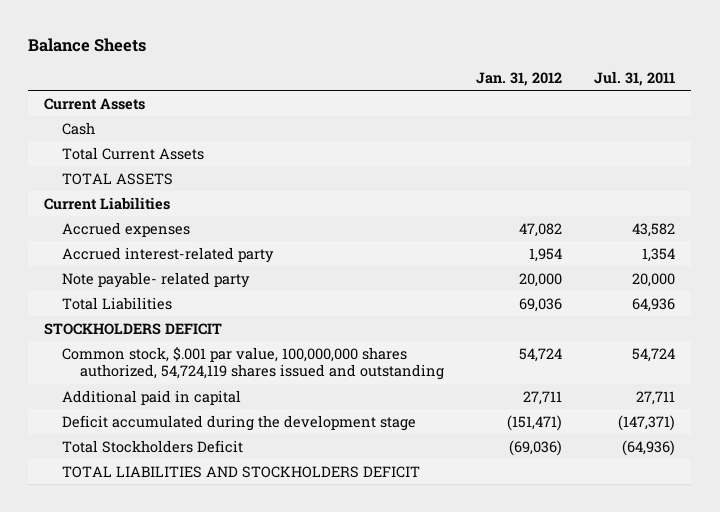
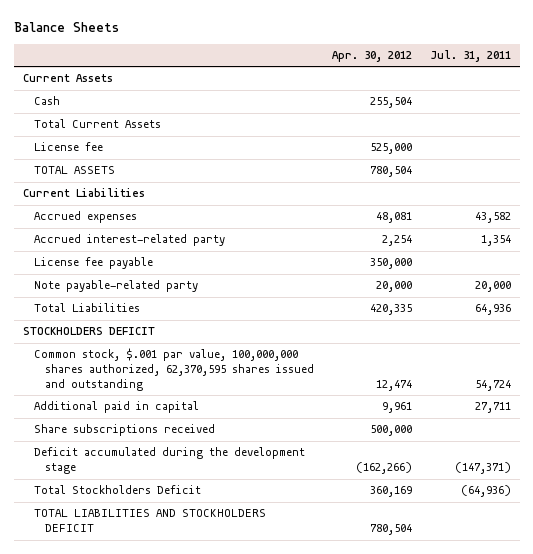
[476,71,563,86] Jan. 31, 2012 -> none
none -> [331,50,412,62] Apr. 30, 2012
none -> [33,142,103,152] License fee
none -> [33,257,153,270] License fee payable
[62,271,251,288] Note payable- related party -> [33,280,198,293] Note payable-related party
[62,346,445,381] Common stock, $.001 par value, 100,000,000 shares authorized, 54,724,119 shares issued and outstanding -> [33,348,314,392] Common stock, $.001 par value, 100,000,000 shares authorized, 62,370,595 shares issued and outstanding
none -> [33,424,215,437] Share subscriptions received

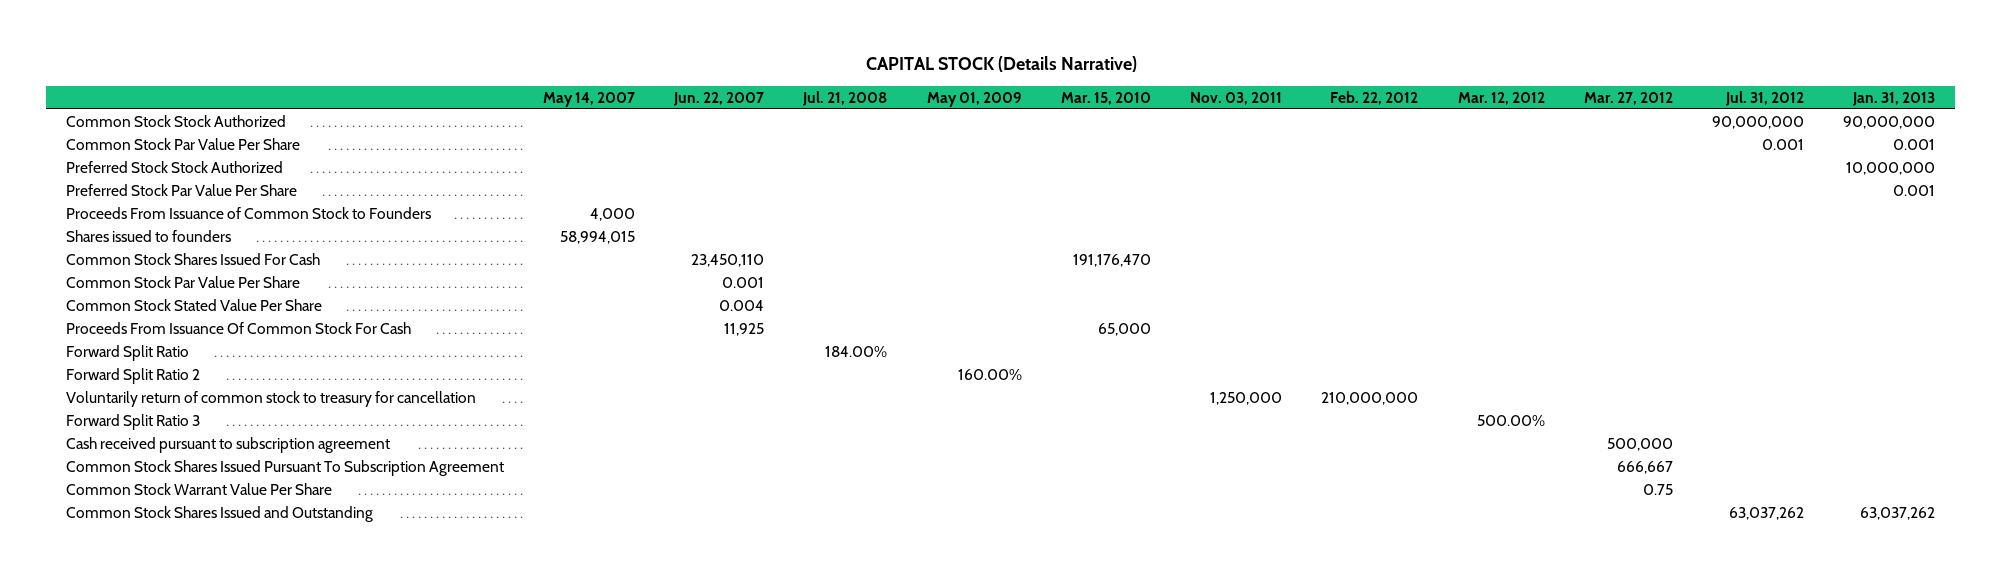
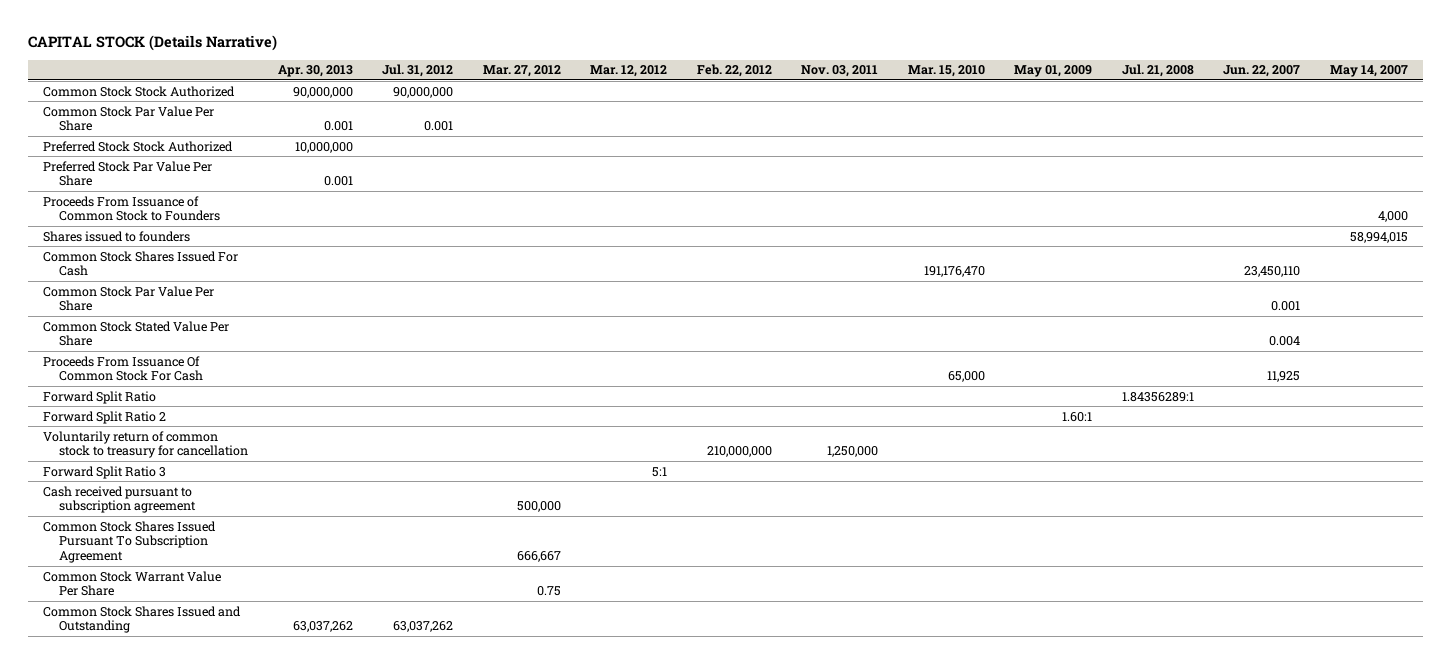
[1852,91,1936,106] Jan. 31, 2013 -> none
none -> [277,65,353,78] Apr. 30, 2013
[825,345,888,357] 184.00% -> [1121,391,1194,402] 1.84356289:1
[957,368,1022,380] 160.00% -> [1062,411,1093,422] 1.60:1
[1476,414,1545,426] 500.00% -> [652,466,668,477] 5:1

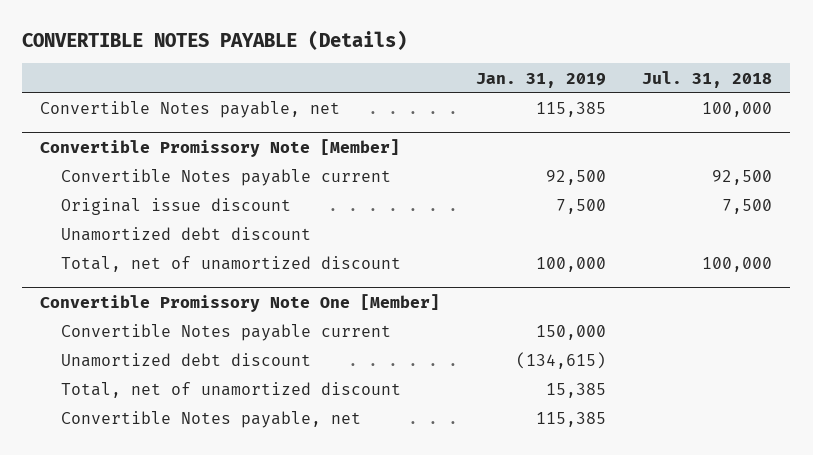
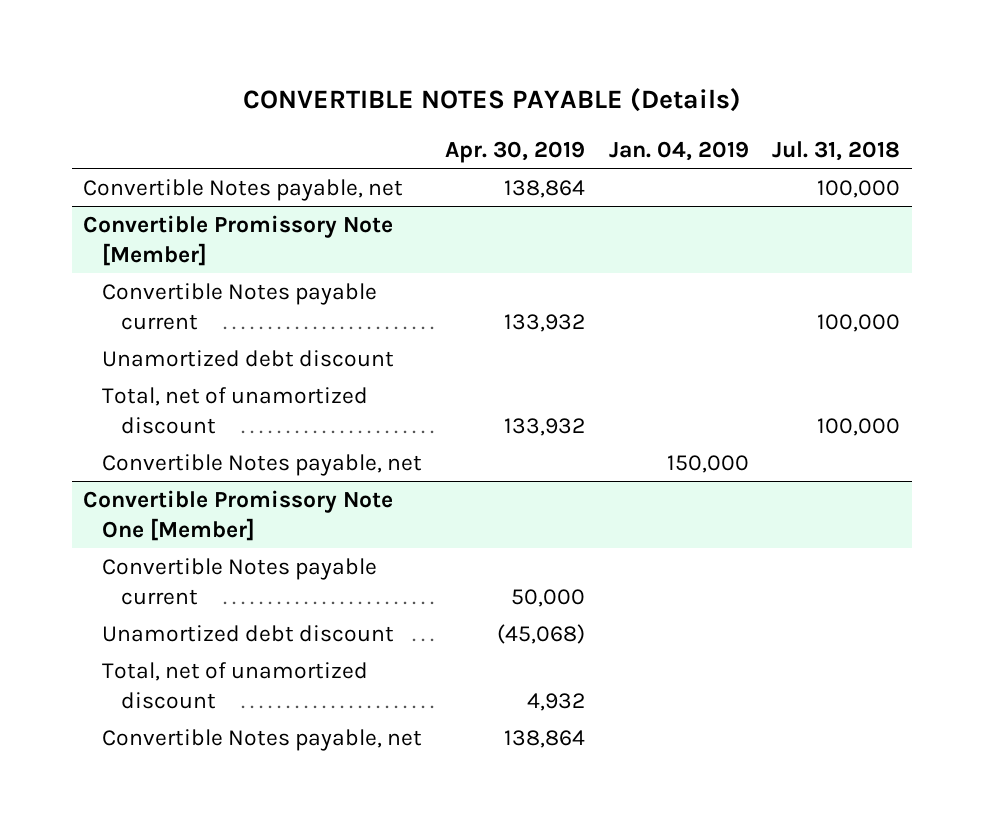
[476,72,607,88] Jan. 31, 2019 -> none
none -> [445,140,586,163] Apr. 30, 2019
none -> [608,140,749,161] Jan. 04, 2019
[61,198,292,216] Original issue discount -> none
[712,170,773,186] 92,500 -> [817,313,901,332] 100,000
none -> [102,454,423,477] Convertible Notes payable, net

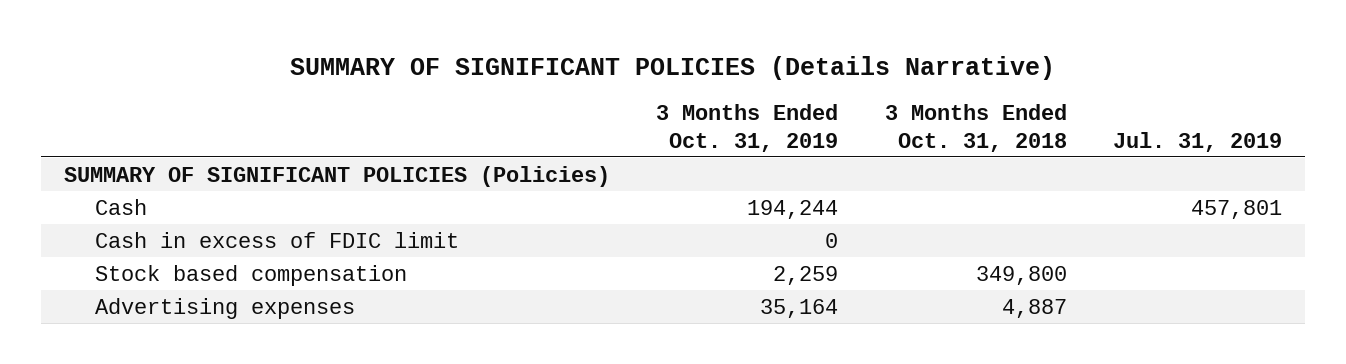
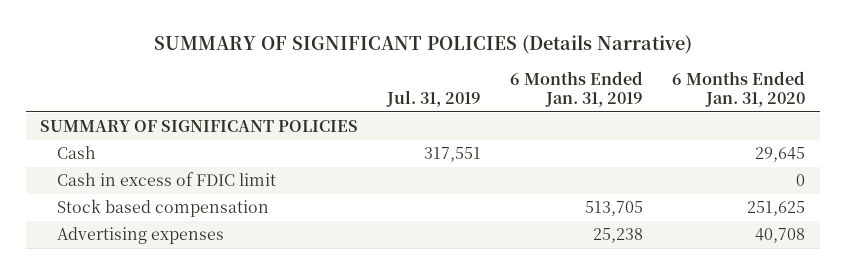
[656,104,839,152] 3 Months Ended Oct. 31, 2019 -> none
[884,104,1067,152] 3 Months Ended Oct. 31, 2018 -> none
none -> [510,71,644,108] 6 Months Ended Jan. 31, 2019
none -> [672,71,806,108] 6 Months Ended Jan. 31, 2020
[63,165,610,187] SUMMARY OF SIGNIFICANT POLICIES (Policies) -> [40,120,359,133] SUMMARY OF SIGNIFICANT POLICIES
[1190,199,1282,219] 457,801 -> [424,147,482,163] 317,551

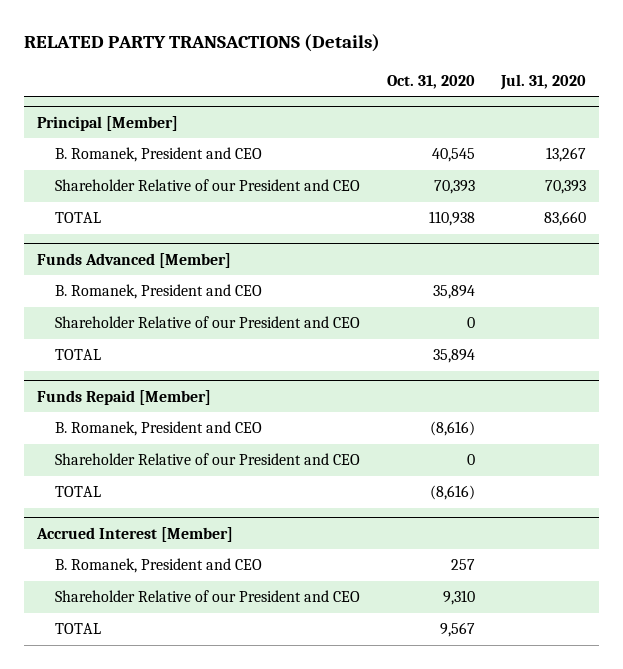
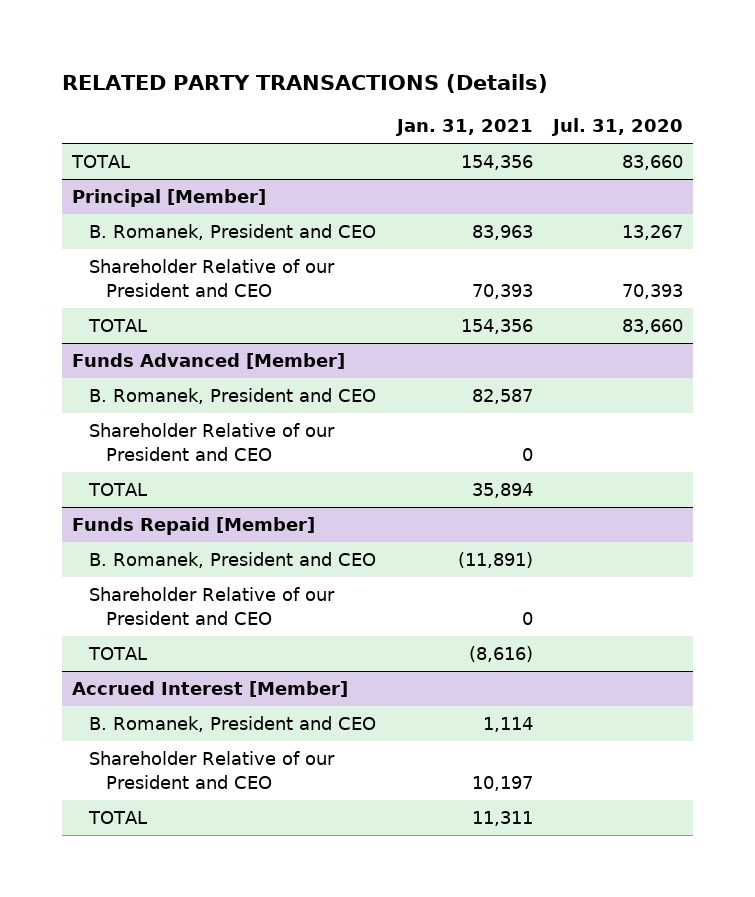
[386,74,475,89] Oct. 31, 2020 -> none
none -> [394,119,533,137] Jan. 31, 2021
none -> [70,155,130,169] TOTAL

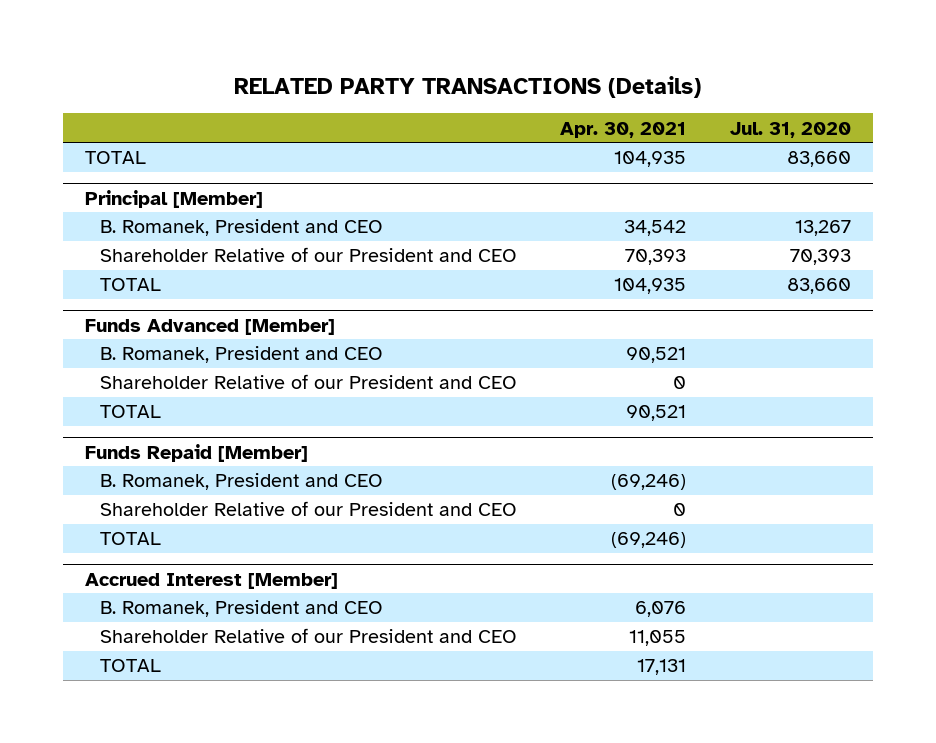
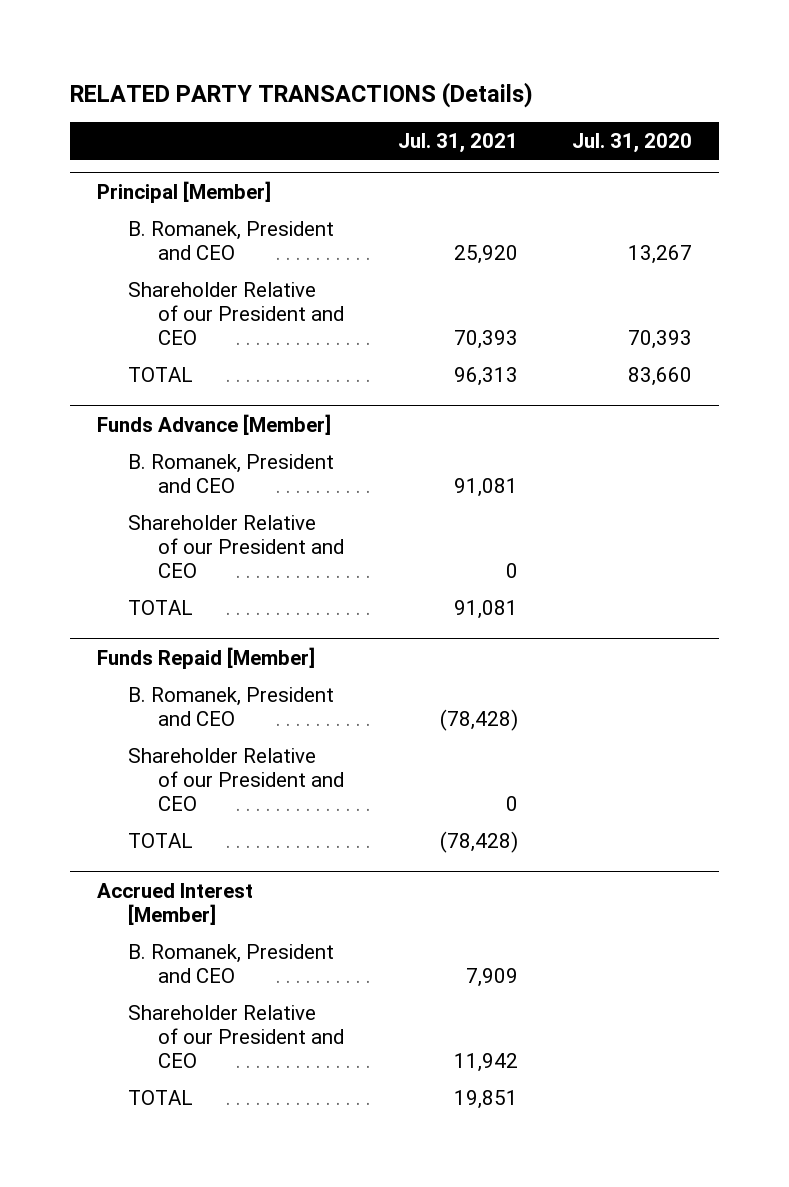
[560,121,687,138] Apr. 30, 2021 -> none
none -> [397,133,518,154] Jul. 31, 2021
[84,151,146,165] TOTAL -> none
[84,318,335,335] Funds Advanced [Member] -> none
[99,346,383,364] B. Romanek, President and CEO -> none
[99,374,517,390] Shareholder Relative of our President and CEO -> none
[99,405,161,419] TOTAL -> none
none -> [97,413,332,435] Funds Advance [Member]
none -> [127,454,334,493] B. Romanek, President and CEO
none -> [127,515,344,578] Shareholder Relative of our President and CEO
none -> [127,600,193,616] TOTAL

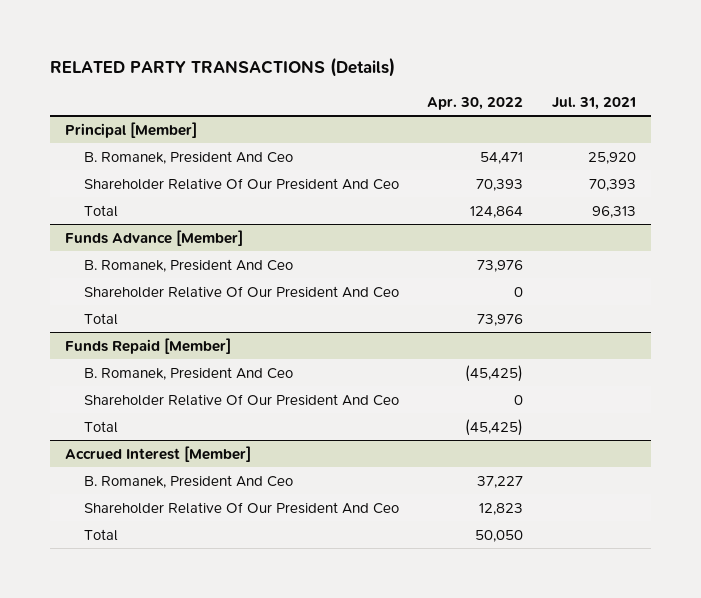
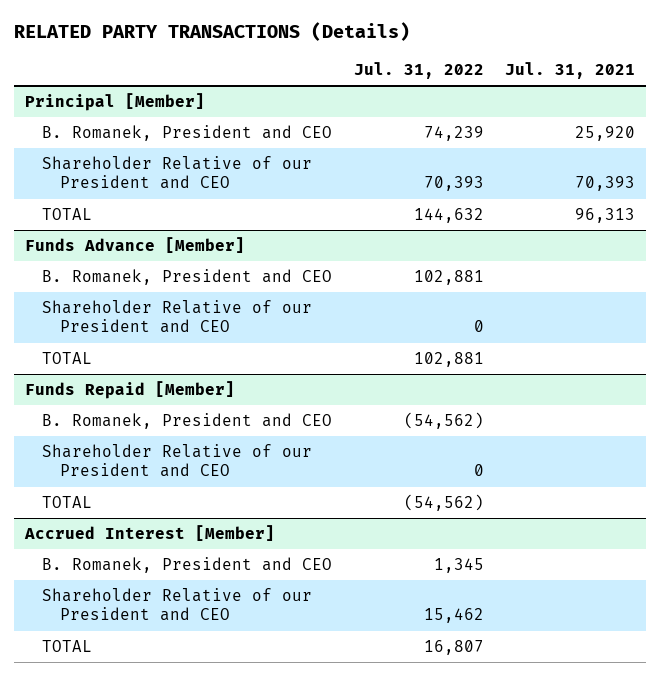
[427,96,524,110] Apr. 30, 2022 -> none
none -> [353,62,484,80] Jul. 31, 2022
[83,150,293,164] B. Romanek, President And Ceo -> [42,125,333,142] B. Romanek, President and CEO
[83,177,399,190] Shareholder Relative Of Our President And Ceo -> [42,156,313,190] Shareholder Relative of our President and CEO
[83,204,118,217] Total -> [42,208,93,221] TOTAL
[83,258,293,272] B. Romanek, President And Ceo -> [42,269,333,286] B. Romanek, President and CEO
[83,285,399,298] Shareholder Relative Of Our President And Ceo -> [42,300,313,334] Shareholder Relative of our President and CEO
[83,312,118,325] Total -> [42,352,93,365] TOTAL
[83,366,293,380] B. Romanek, President And Ceo -> [42,413,333,430] B. Romanek, President and CEO
[83,393,399,406] Shareholder Relative Of Our President And Ceo -> [42,444,313,478] Shareholder Relative of our President and CEO
[83,420,118,433] Total -> [42,496,93,509] TOTAL
[83,474,293,488] B. Romanek, President And Ceo -> [42,557,333,574] B. Romanek, President and CEO
[83,501,399,514] Shareholder Relative Of Our President And Ceo -> [42,588,313,622] Shareholder Relative of our President and CEO
[83,528,118,541] Total -> [42,640,93,653] TOTAL

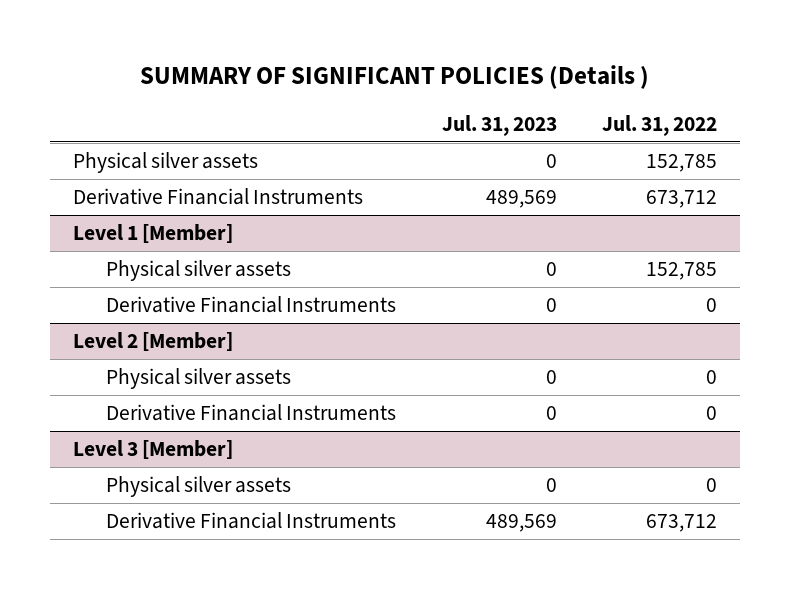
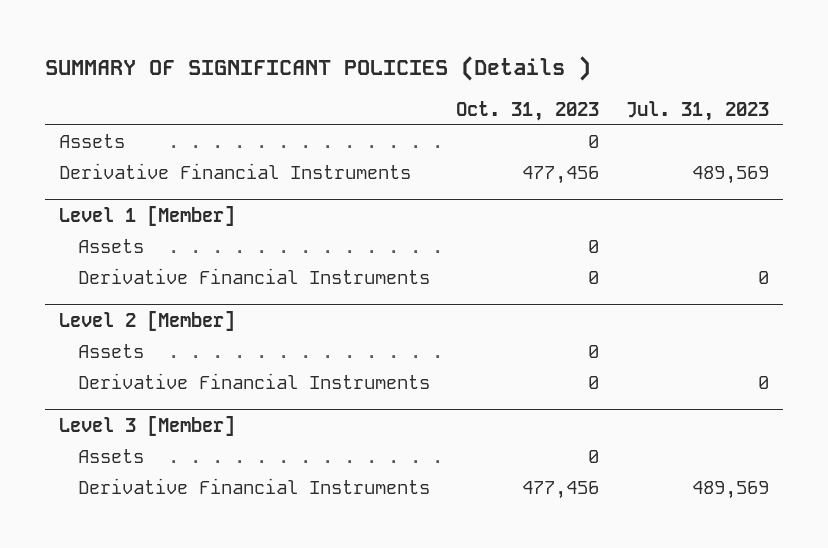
[602,114,718,136] Jul. 31, 2022 -> none
none -> [456,100,600,121] Oct. 31, 2023
[73,152,259,174] Physical silver assets -> none
none -> [58,134,125,149] Assets
[106,260,292,282] Physical silver assets -> none
none -> [77,239,144,254] Assets
[106,368,292,390] Physical silver assets -> none
none -> [77,344,144,359] Assets
[106,476,292,498] Physical silver assets -> none
none -> [77,449,144,464] Assets

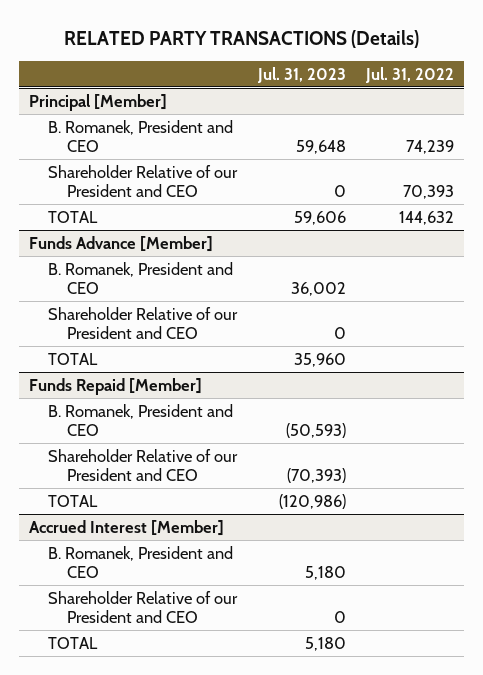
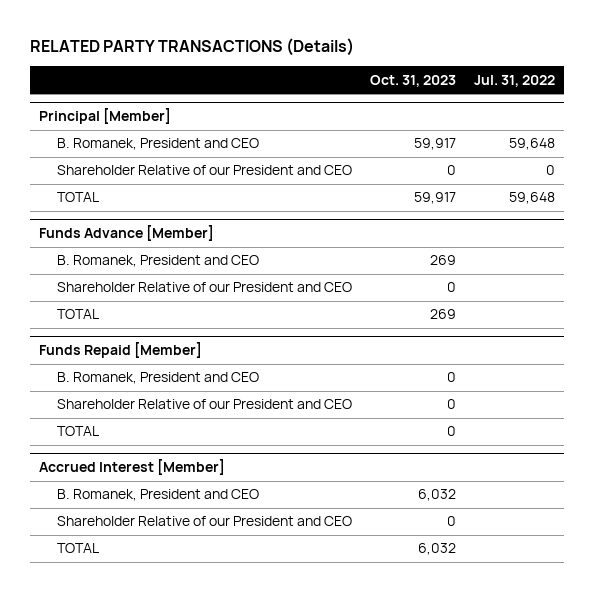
[256,66,346,83] Jul. 31, 2023 -> none
none -> [369,74,456,87] Oct. 31, 2023
[405,139,454,154] 74,239 -> [509,138,556,151] 59,648
[402,184,454,199] 70,393 -> [546,165,556,176] 0
[398,210,454,225] 144,632 -> [509,192,556,205] 59,648

